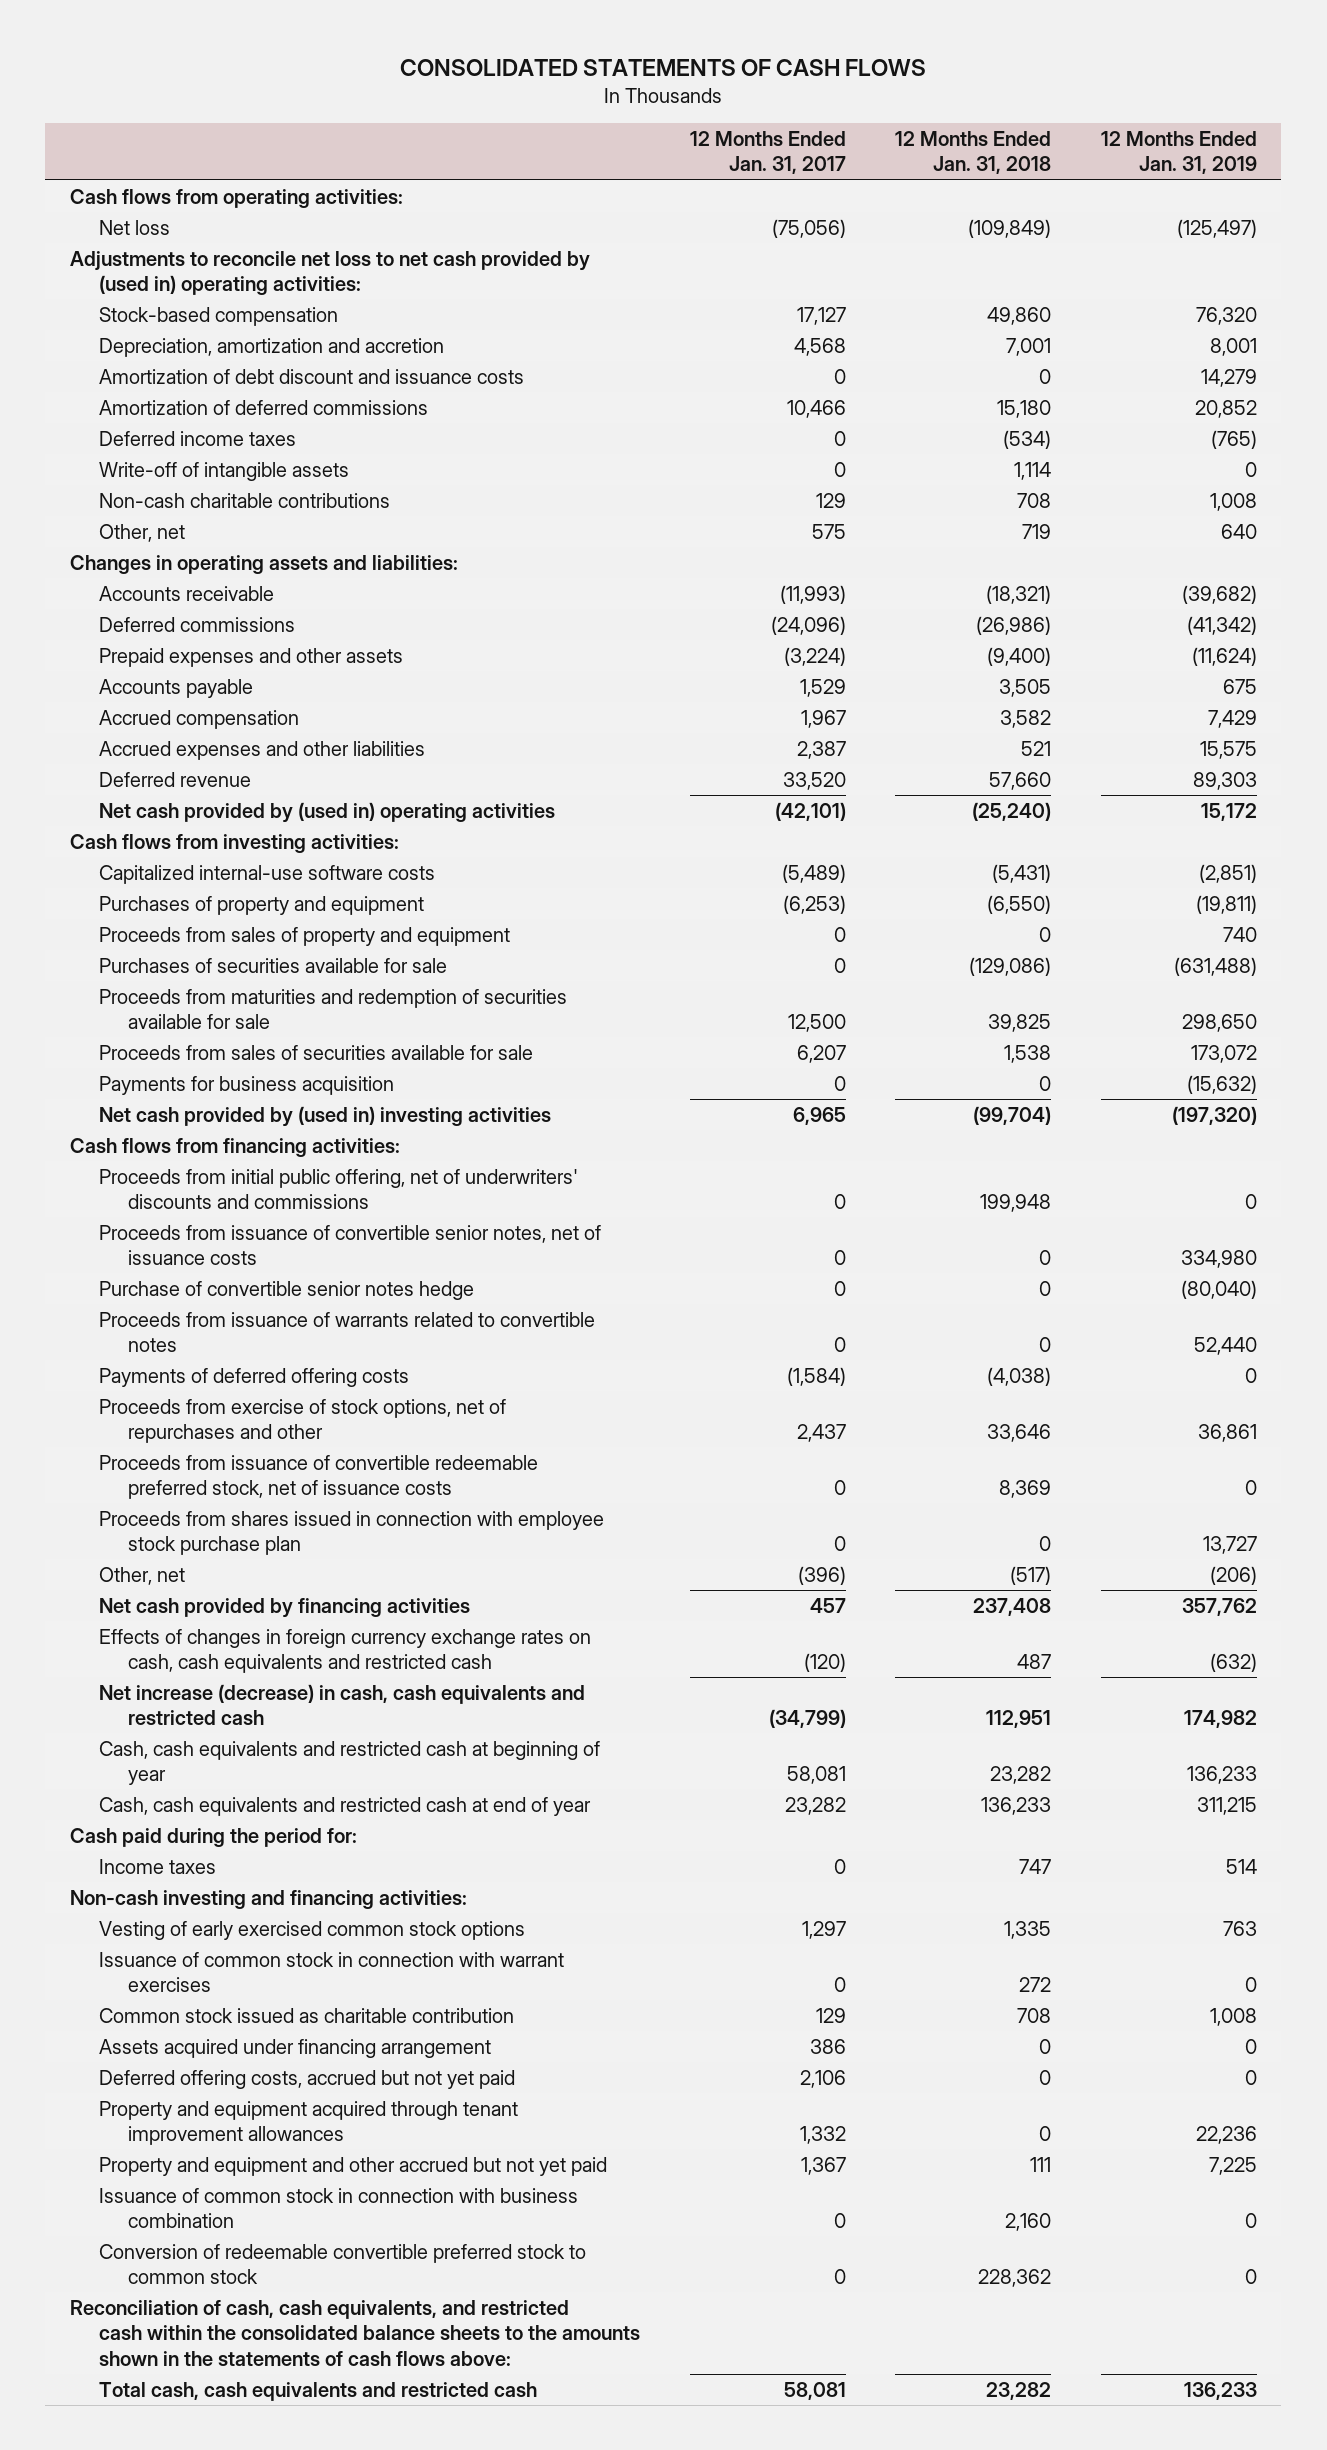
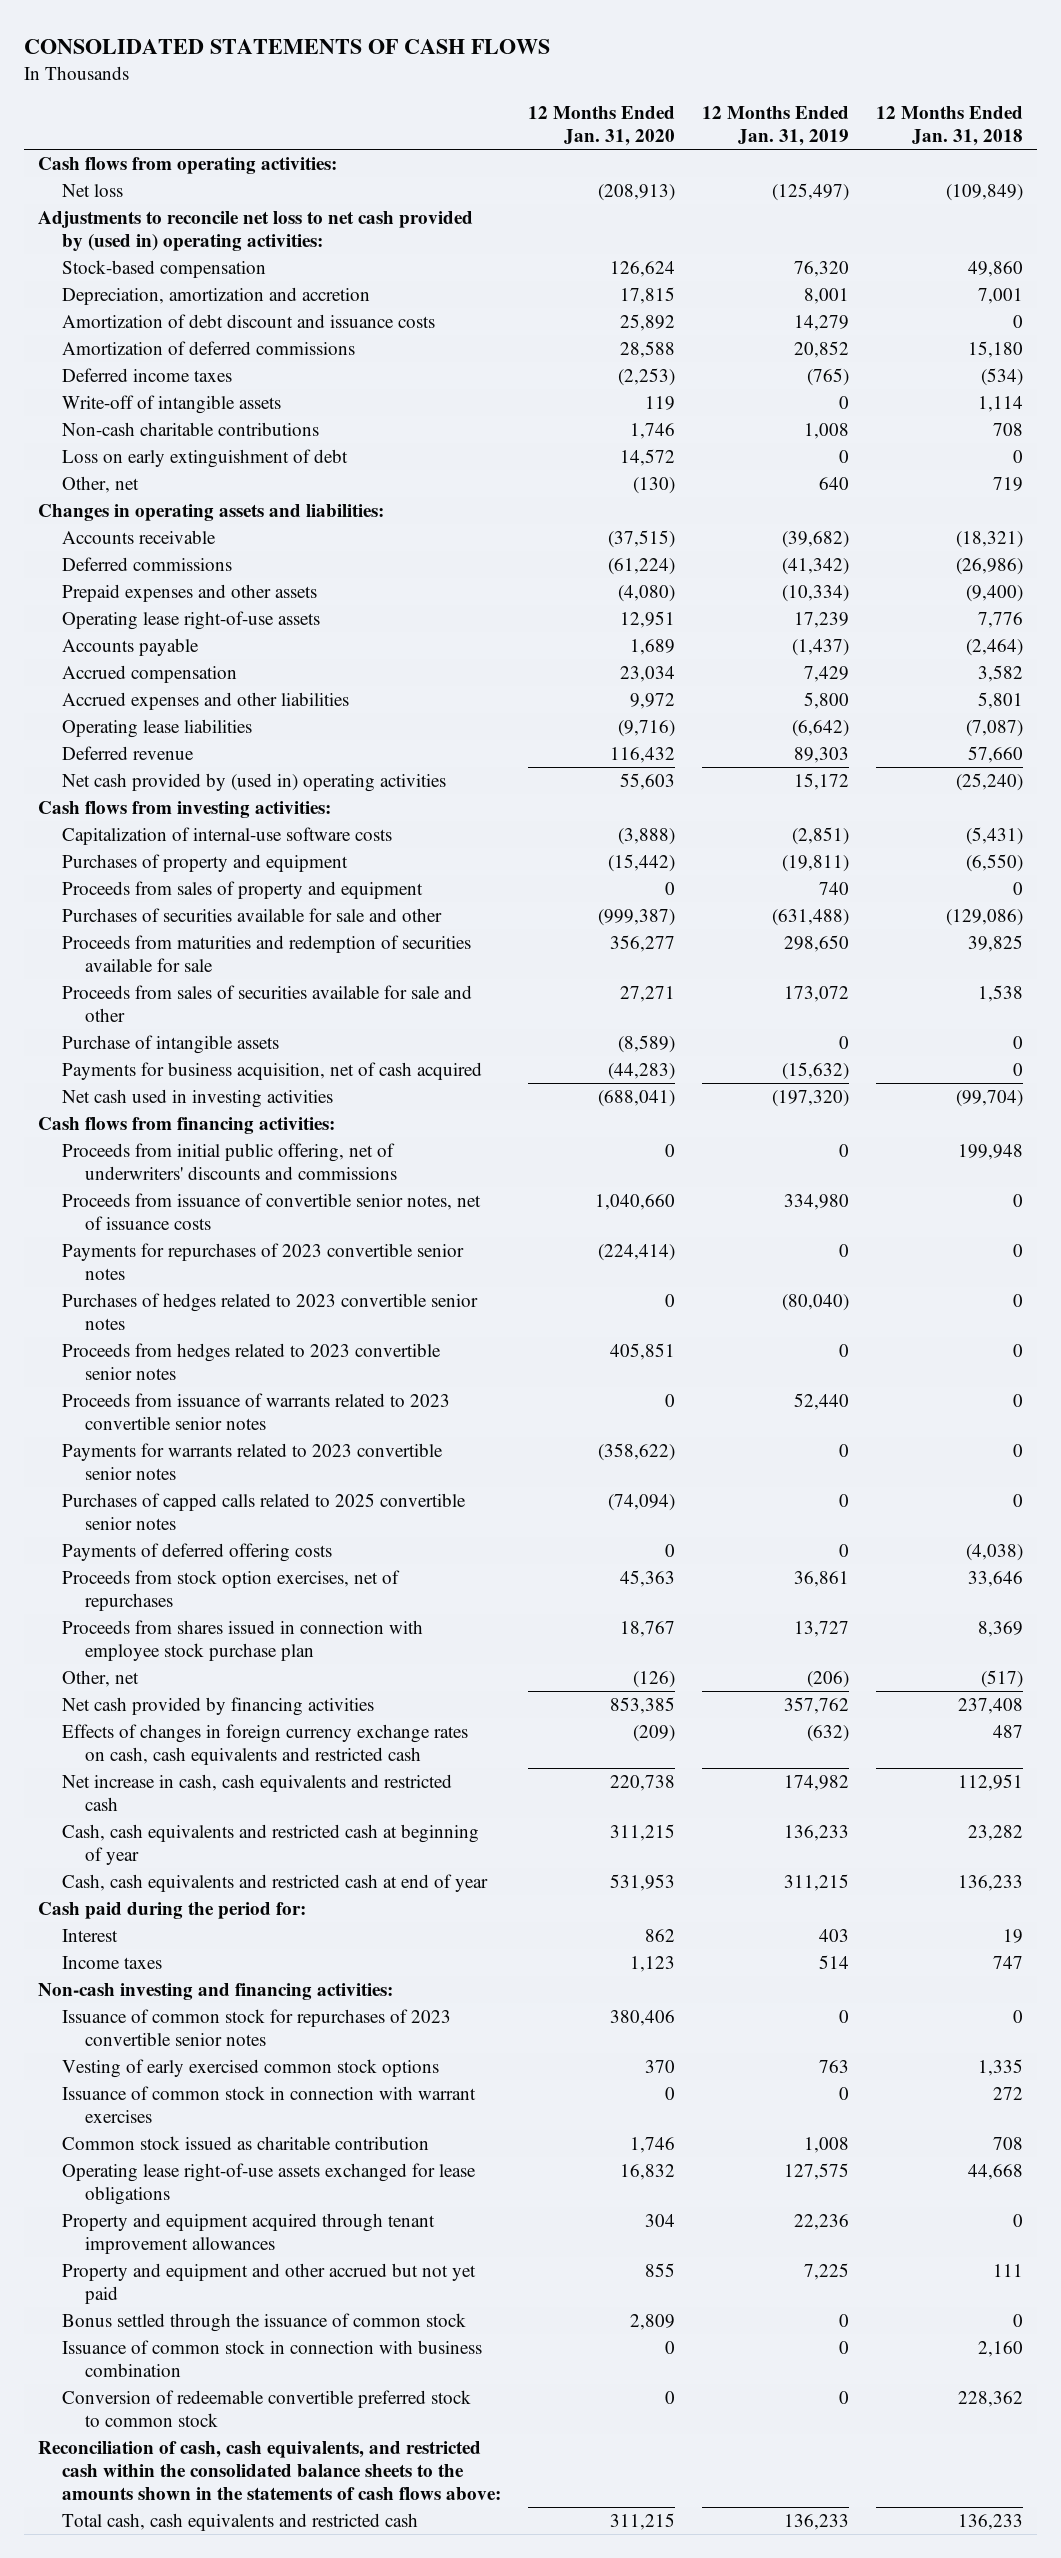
[689,130,846,175] 12 Months Ended Jan. 31, 2017 -> none
none -> [527,106,675,146] 12 Months Ended Jan. 31, 2020
none -> [61,449,348,469] Loss on early extinguishment of debt
[1191,646,1257,666] (11,624) -> [781,585,849,603] (10,334)
none -> [61,611,320,631] Operating lease right-of-use assets
[999,678,1052,697] 3,505 -> [965,639,1023,657] (2,464)
[1222,678,1257,694] 675 -> [791,639,849,657] (1,437)
[1021,740,1052,756] 521 -> [977,692,1023,710] 5,801
[1199,740,1257,759] 15,575 -> [803,692,849,710] 5,800
none -> [61,719,252,739] Operating lease liabilities
[99,864,436,884] Capitalized internal-use software costs -> [61,827,392,846] Capitalization of internal-use software costs
[99,957,448,973] Purchases of securities available for sale -> [61,908,442,923] Purchases of securities available for sale and other
[99,1044,534,1060] Proceeds from sales of securities available for sale -> [61,985,472,1022] Proceeds from sales of securities available for sale and other
none -> [61,1035,279,1055] Purchase of intangible assets
[99,1075,395,1095] Payments for business acquisition -> [61,1062,482,1081] Payments for business acquisition, net of cash acquired
[99,1105,552,1127] Net cash provided by (used in) investing activities -> [61,1089,333,1109] Net cash used in investing activities
none -> [61,1243,464,1280] Payments for repurchases of 2023 convertible senior notes
[99,1280,475,1300] Purchase of convertible senior notes hedge -> [61,1293,478,1330] Purchases of hedges related to 2023 convertible senior notes
none -> [61,1343,441,1380] Proceeds from hedges related to 2023 convertible senior notes
[99,1311,596,1353] Proceeds from issuance of warrants related to convertible notes -> [61,1393,450,1430] Proceeds from issuance of warrants related to 2023 convertible senior notes
none -> [61,1443,443,1480] Payments for warrants related to 2023 convertible senior notes
none -> [61,1493,466,1530] Purchases of capped calls related to 2025 convertible senior notes
[99,1454,539,1500] Proceeds from issuance of convertible redeemable preferred stock, net of issuance costs -> none
[99,1398,507,1444] Proceeds from exercise of stock options, net of repurchases and other -> [61,1570,400,1611] Proceeds from stock option exercises, net of repurchases
[1039,1536,1052,1552] 0 -> [977,1621,1023,1638] 8,369
[99,1683,586,1726] Net increase (decrease) in cash, cash equivalents and restricted cash -> [61,1774,452,1811] Net increase in cash, cash equivalents and restricted cash
none -> [61,1929,118,1943] Interest
none -> [61,2009,451,2046] Issuance of common stock for repurchases of 2023 convertible senior notes
[99,2038,492,2058] Assets acquired under financing arrangement -> none
[99,2069,516,2089] Deferred offering costs, accrued but not yet paid -> none
none -> [61,2163,476,2205] Operating lease right-of-use assets exchanged for lease obligations
none -> [61,2313,466,2333] Bonus settled through the issuance of common stock
[986,2381,1052,2400] 23,282 -> [957,2514,1023,2531] 136,233

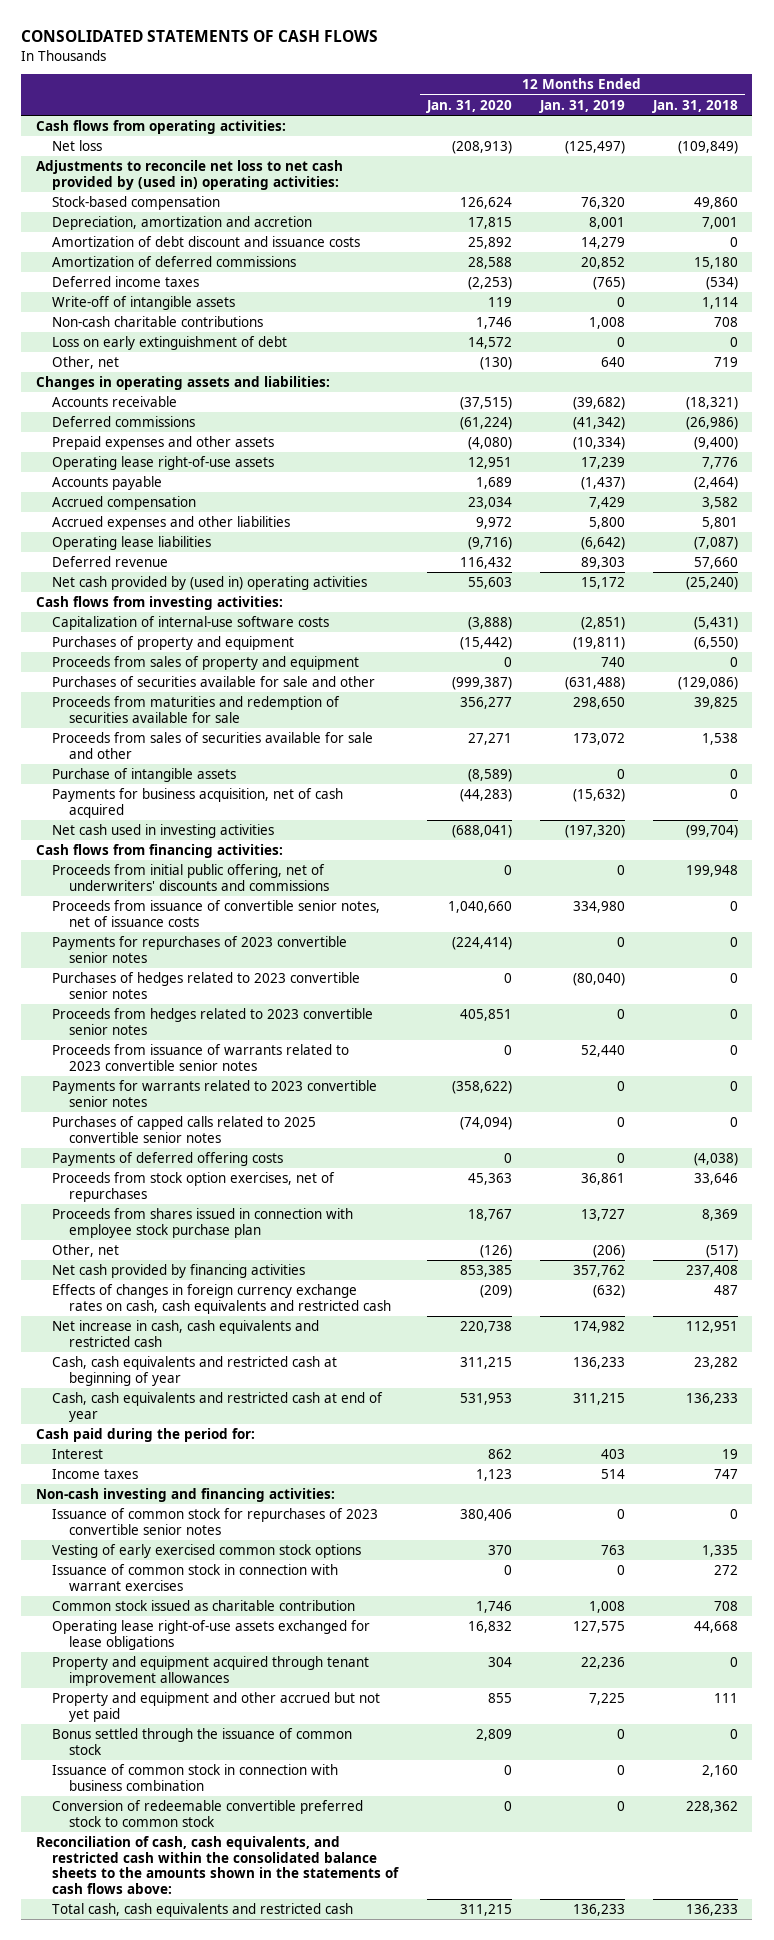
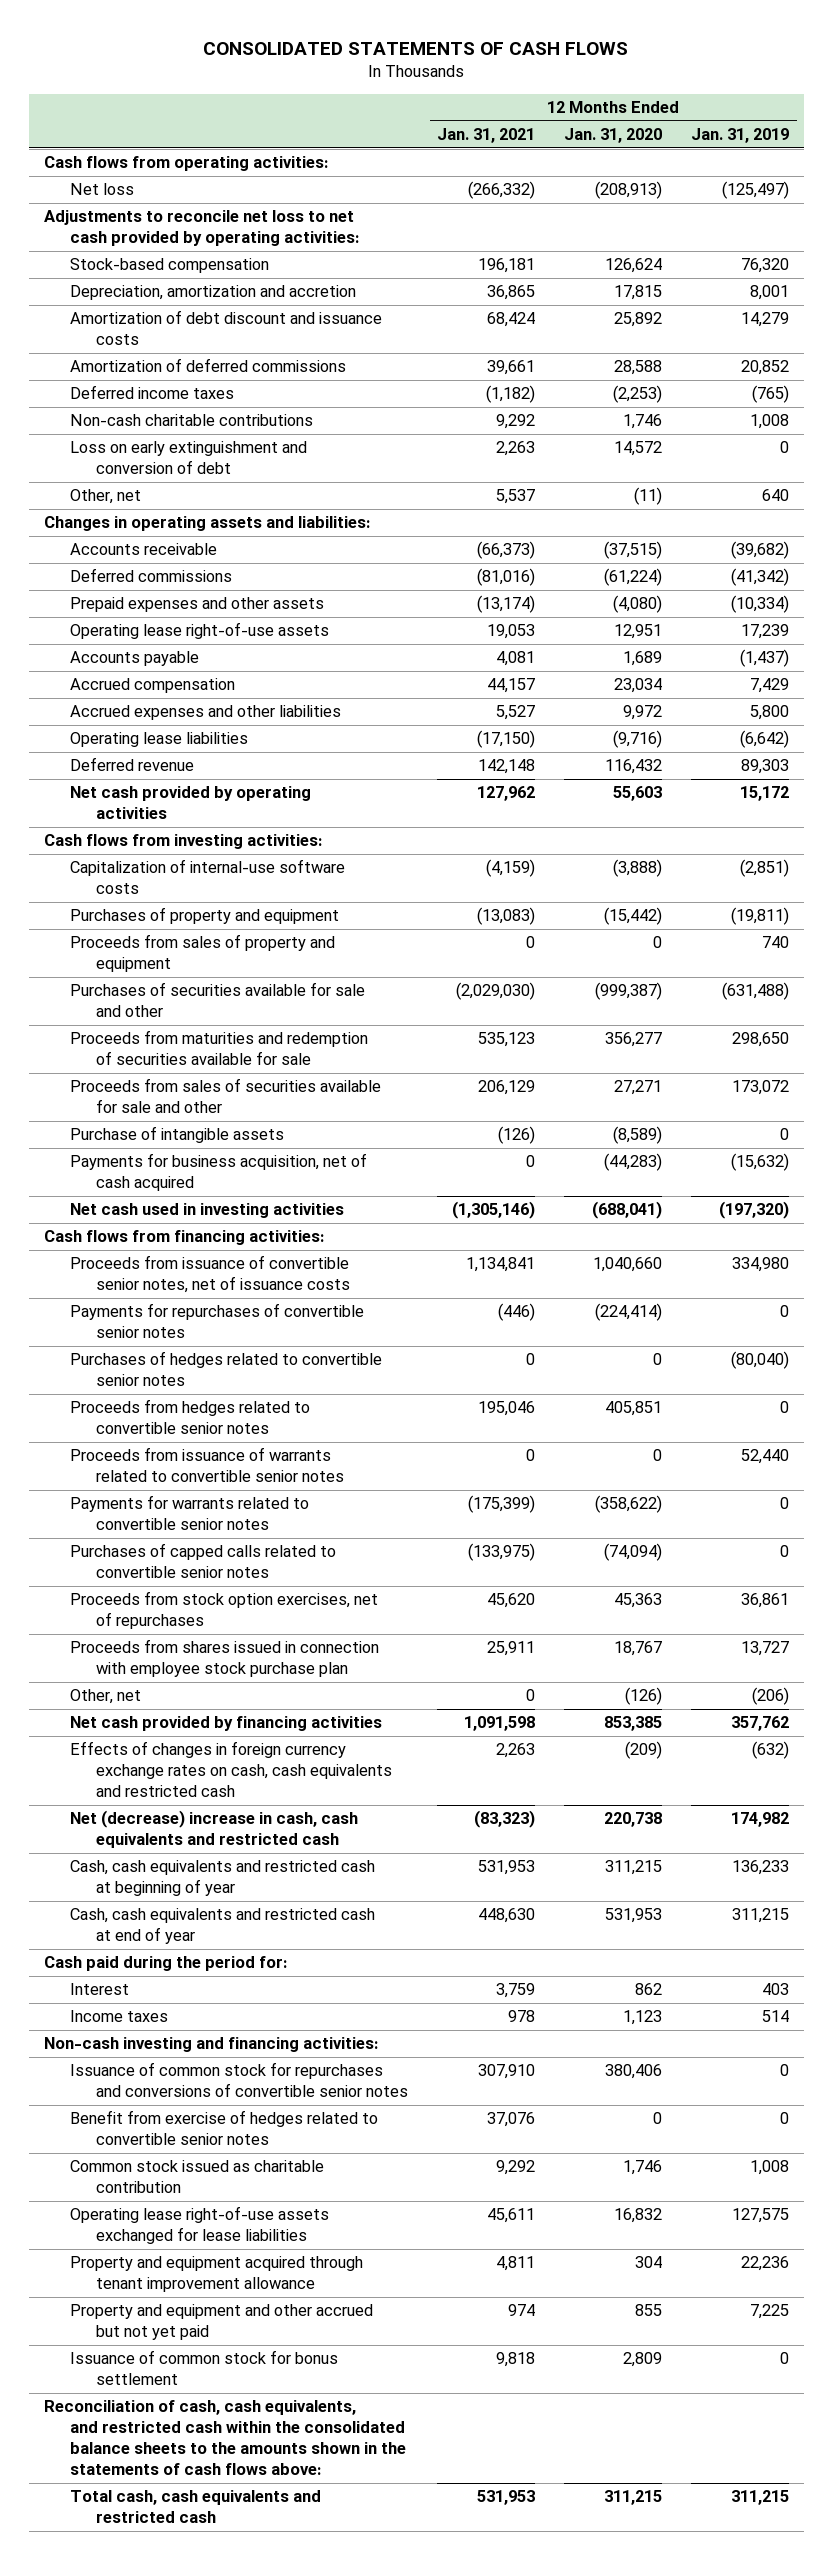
[652,99,739,113] Jan. 31, 2018 -> none
none -> [437,128,536,144] Jan. 31, 2021
[35,160,343,190] Adjustments to reconcile net loss to net cash provided by (used in) operating activities: -> [43,210,359,247] Adjustments to reconcile net loss to net cash provided by operating activities:
[52,296,236,311] Write-off of intangible assets -> none
[52,336,288,351] Loss on early extinguishment of debt -> [69,441,307,475] Loss on early extinguishment and conversion of debt
[479,357,512,371] (130) -> [634,487,663,506] (11)
[52,576,368,591] Net cash provided by (used in) operating activities -> [69,786,311,820] Net cash provided by operating activities
[52,864,330,891] Proceeds from initial public offering, net of underwriters' discounts and commissions -> none
[52,1152,284,1167] Payments of deferred offering costs -> none
[52,936,348,963] Payments for repurchases of 2023 convertible senior notes -> [69,1303,364,1339] Payments for repurchases of convertible senior notes
[52,972,361,999] Purchases of hedges related to 2023 convertible senior notes -> [69,1351,382,1387] Purchases of hedges related to convertible senior notes
[52,1008,374,1035] Proceeds from hedges related to 2023 convertible senior notes -> [69,1399,310,1435] Proceeds from hedges related to convertible senior notes
[52,1044,350,1071] Proceeds from issuance of warrants related to 2023 convertible senior notes -> [69,1447,345,1483] Proceeds from issuance of warrants related to convertible senior notes
[52,1080,378,1107] Payments for warrants related to 2023 convertible senior notes -> [69,1495,309,1531] Payments for warrants related to convertible senior notes
[52,1116,317,1143] Purchases of capped calls related to 2025 convertible senior notes -> [69,1543,336,1579] Purchases of capped calls related to convertible senior notes
[52,1320,320,1347] Net increase in cash, cash equivalents and restricted cash -> [69,1810,358,1849] Net (decrease) increase in cash, cash equivalents and restricted cash
[52,1544,362,1559] Vesting of early exercised common stock options -> none
[52,1564,339,1591] Issuance of common stock in connection with warrant exercises -> none
[52,1508,379,1535] Issuance of common stock for repurchases of 2023 convertible senior notes -> [69,2062,409,2098] Issuance of common stock for repurchases and conversions of convertible senior notes
none -> [69,2110,378,2146] Benefit from exercise of hedges related to convertible senior notes
[52,1620,371,1650] Operating lease right-of-use assets exchanged for lease obligations -> [69,2206,329,2245] Operating lease right-of-use assets exchanged for lease liabilities
[52,1656,370,1686] Property and equipment acquired through tenant improvement allowances -> [69,2256,363,2293] Property and equipment acquired through tenant improvement allowance
[52,1764,339,1791] Issuance of common stock in connection with business combination -> none
[52,1800,364,1827] Conversion of redeemable convertible preferred stock to common stock -> none
[52,1728,353,1755] Bonus settled through the issuance of common stock -> [69,2350,338,2386] Issuance of common stock for bonus settlement
[572,1904,625,1917] 136,233 -> [731,2490,790,2506] 311,215

